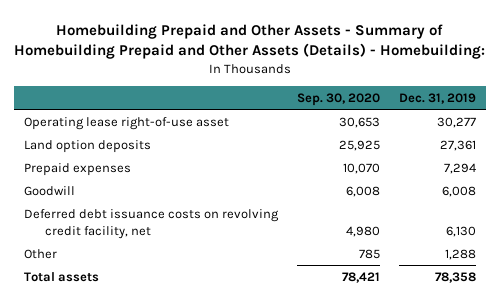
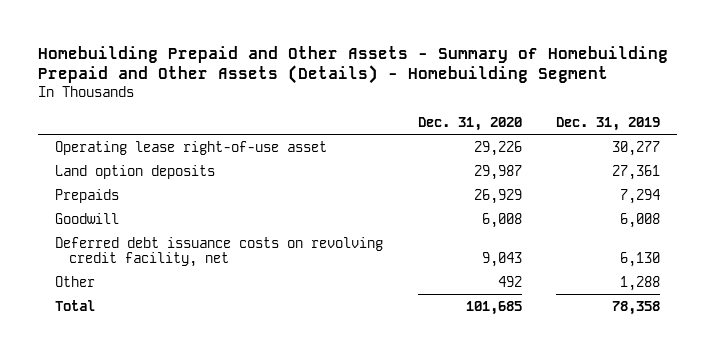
[14,23,486,60] Homebuilding Prepaid and Other Assets - Summary of Homebuilding Prepaid and Other Assets (Details) - Homebuilding: -> [38,45,669,85] Homebuilding Prepaid and Other Assets - Summary of Homebuilding Prepaid and Other Assets (Details) - Homebuilding Segment
[297,93,381,107] Sep. 30, 2020 -> none
none -> [417,117,522,132] Dec. 31, 2020
[23,162,131,176] Prepaid expenses -> [55,188,120,203] Prepaids
[23,271,99,282] Total assets -> [55,299,96,311] Total

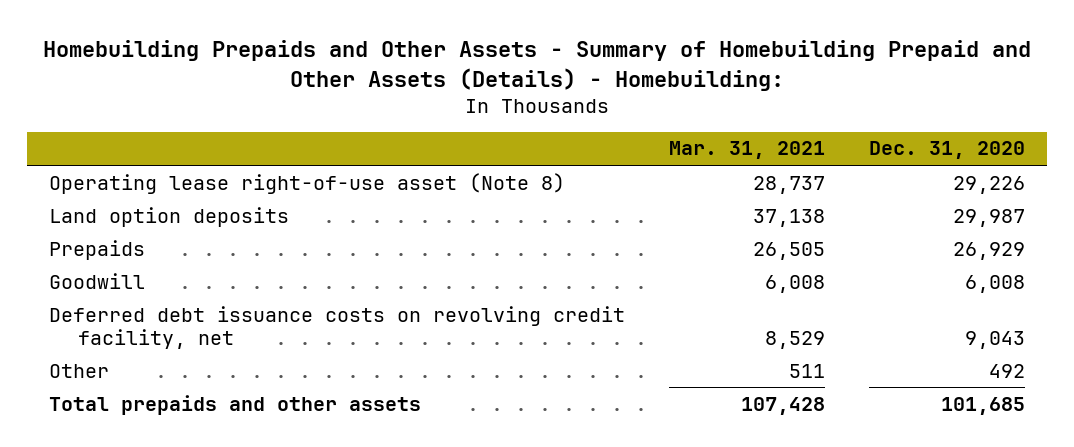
[38,45,669,85] Homebuilding Prepaid and Other Assets - Summary of Homebuilding Prepaid and Other Assets (Details) - Homebuilding Segment -> [42,39,1031,91] Homebuilding Prepaids and Other Assets - Summary of Homebuilding Prepaid and Other Assets (Details) - Homebuilding:
[555,117,660,132] Dec. 31, 2019 -> none
none -> [668,141,825,160] Mar. 31, 2021
[55,140,328,155] Operating lease right-of-use asset -> [48,172,565,194] Operating lease right-of-use asset (Note 8)
[55,299,96,311] Total -> [48,394,421,415] Total prepaids and other assets

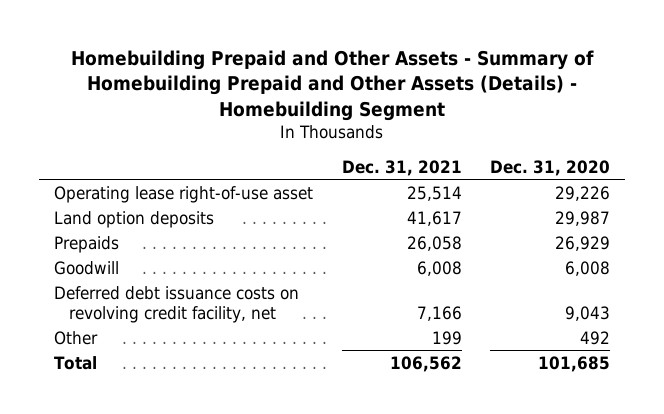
[42,39,1031,91] Homebuilding Prepaids and Other Assets - Summary of Homebuilding Prepaid and Other Assets (Details) - Homebuilding: -> [71,49,595,121] Homebuilding Prepaid and Other Assets - Summary of Homebuilding Prepaid and Other Assets (Details) - Homebuilding Segment
[668,141,825,160] Mar. 31, 2021 -> none
none -> [341,159,462,176] Dec. 31, 2021
[48,172,565,194] Operating lease right-of-use asset (Note 8) -> [53,185,313,203] Operating lease right-of-use asset
[48,394,421,415] Total prepaids and other assets -> [53,355,97,370] Total

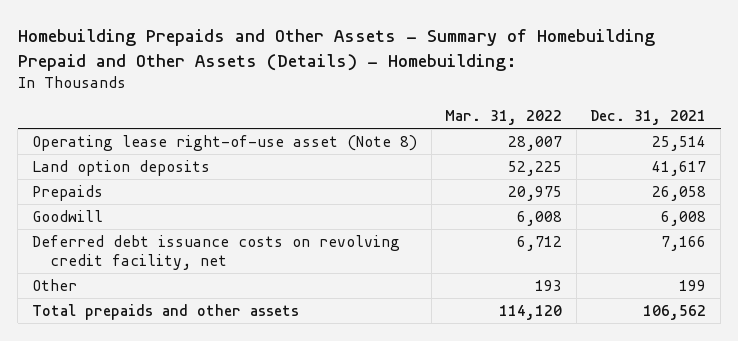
[71,49,595,121] Homebuilding Prepaid and Other Assets - Summary of Homebuilding Prepaid and Other Assets (Details) - Homebuilding Segment -> [17,29,655,71] Homebuilding Prepaids and Other Assets - Summary of Homebuilding Prepaid and Other Assets (Details) - Homebuilding:
[490,159,611,176] Dec. 31, 2020 -> none
none -> [445,110,563,126] Mar. 31, 2022
[53,185,313,203] Operating lease right-of-use asset -> [32,134,418,151] Operating lease right-of-use asset (Note 8)
[53,355,97,370] Total -> [32,303,300,320] Total prepaids and other assets

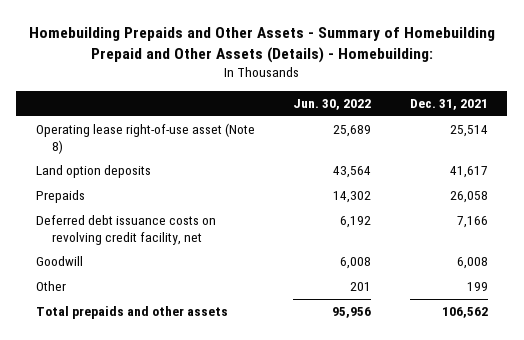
[445,110,563,126] Mar. 31, 2022 -> none
none -> [293,99,372,111] Jun. 30, 2022
[32,209,104,222] Goodwill -> [35,256,83,267] Goodwill

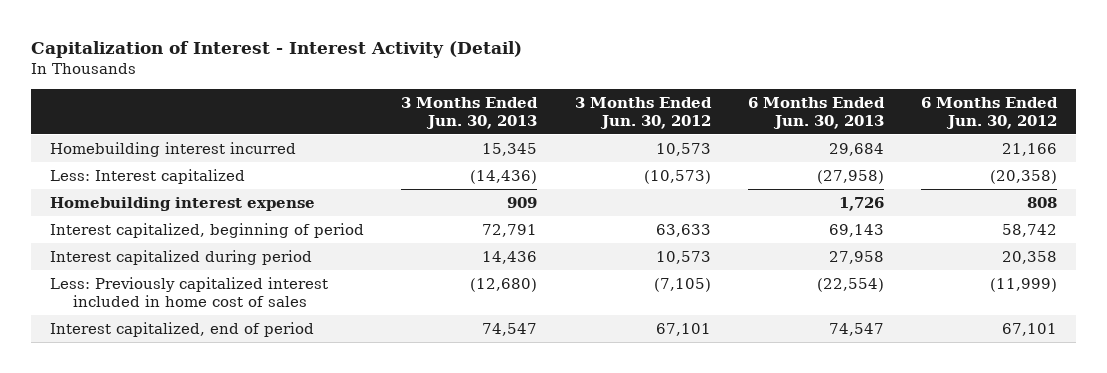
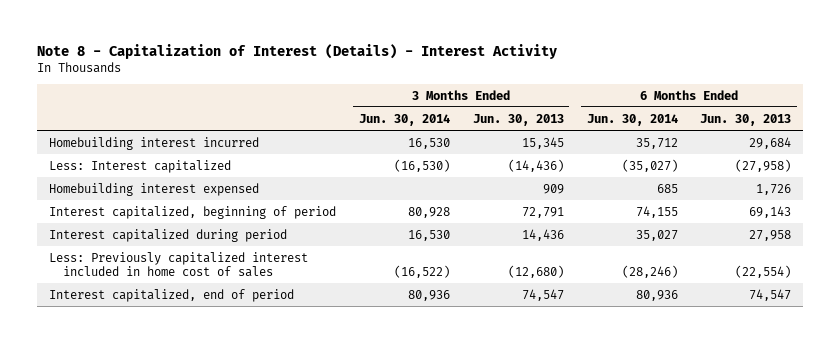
[31,41,523,59] Capitalization of Interest - Interest Activity (Detail) -> [37,43,558,59] Note 8 - Capitalization of Interest (Details) - Interest Activity
[574,96,712,129] 3 Months Ended Jun. 30, 2012 -> none
[921,96,1059,129] 6 Months Ended Jun. 30, 2012 -> none
none -> [358,113,450,126] Jun. 30, 2014
none -> [586,113,678,126] Jun. 30, 2014
[49,197,315,212] Homebuilding interest expense -> [48,182,259,196] Homebuilding interest expensed

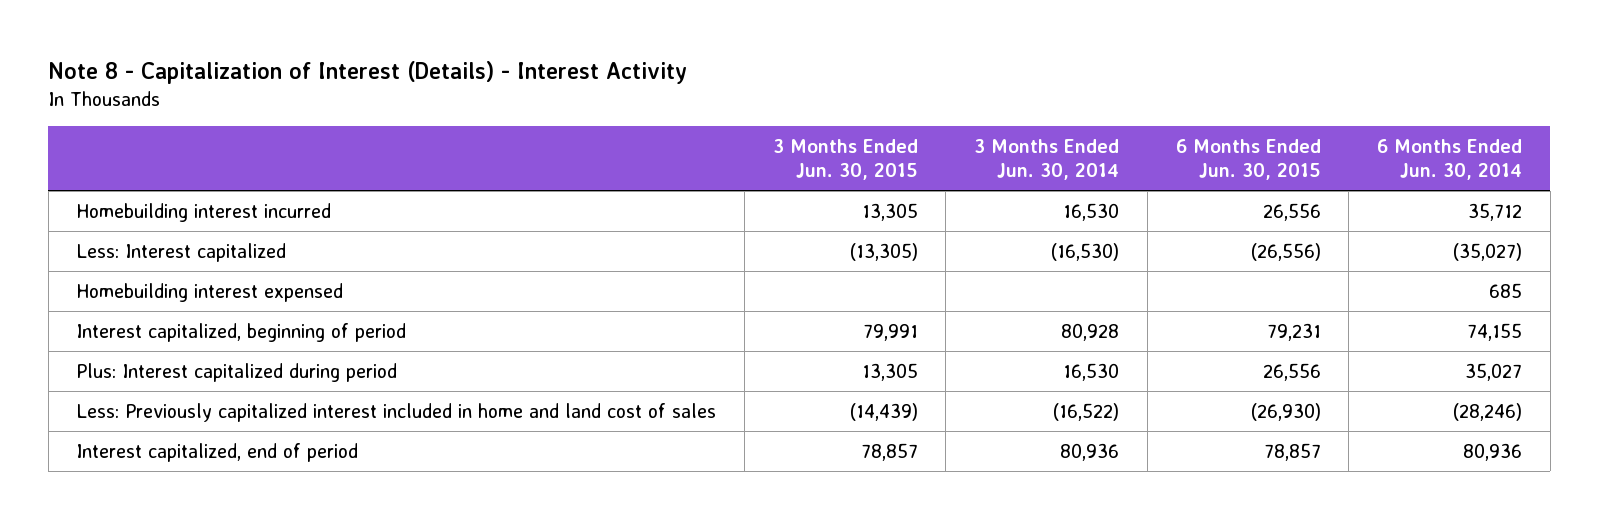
[472,113,564,126] Jun. 30, 2013 -> none
[700,113,792,126] Jun. 30, 2013 -> none
none -> [772,138,918,181] 3 Months Ended Jun. 30, 2015
none -> [1175,138,1321,181] 6 Months Ended Jun. 30, 2015
[48,228,287,242] Interest capitalized during period -> [76,362,398,382] Plus: Interest capitalized during period
[48,251,308,277] Less: Previously capitalized interest included in home cost of sales -> [76,402,717,422] Less: Previously capitalized interest included in home and land cost of sales

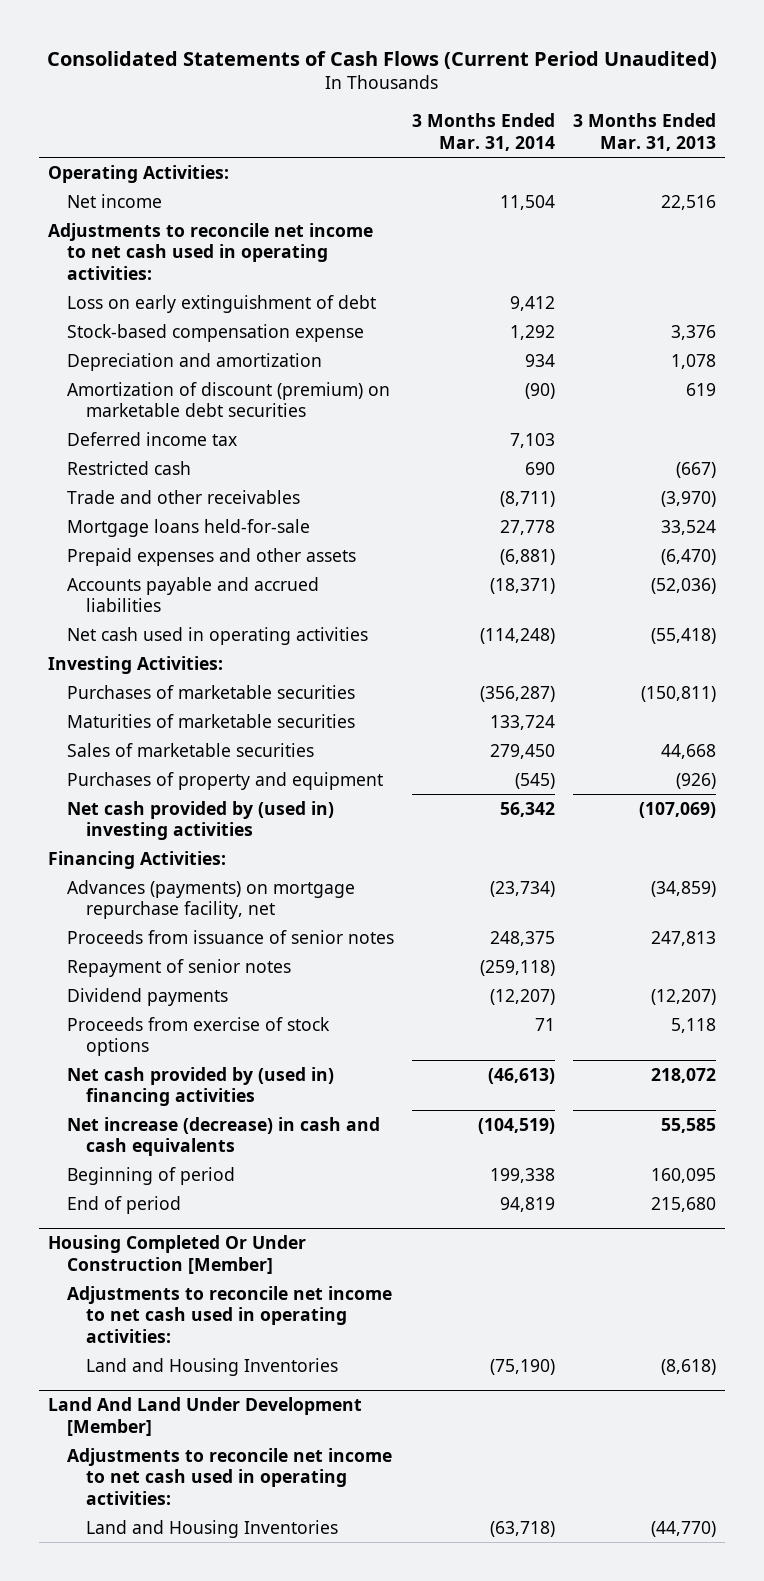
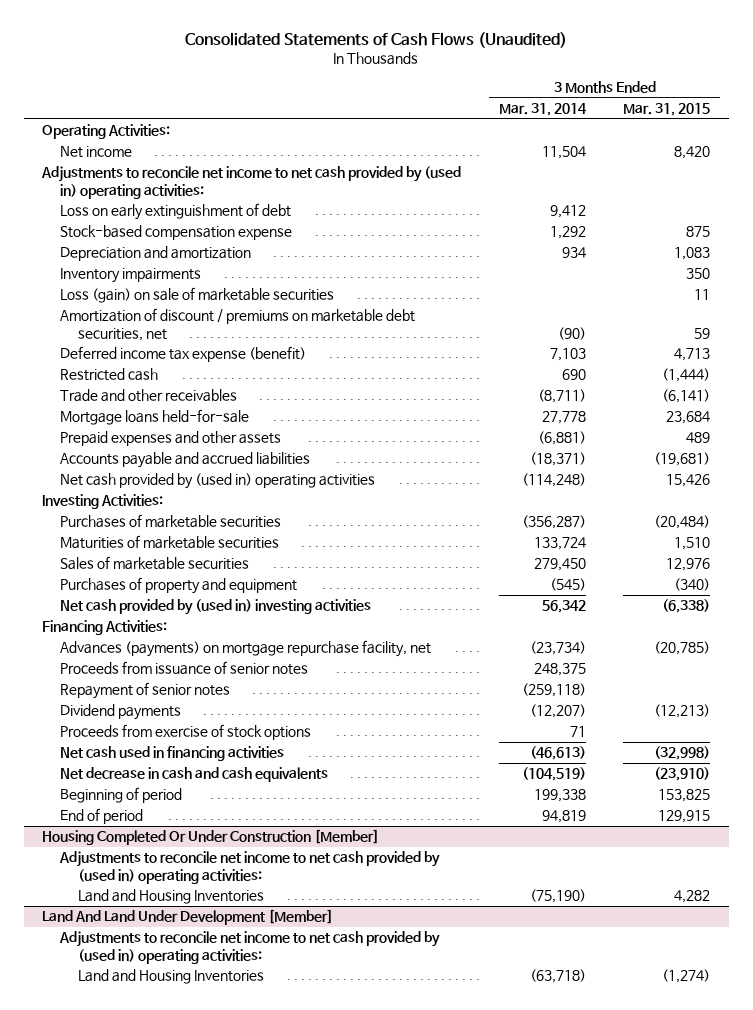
[47,51,718,70] Consolidated Statements of Cash Flows (Current Period Unaudited) -> [185,31,568,48] Consolidated Statements of Cash Flows (Unaudited)
[573,113,717,151] 3 Months Ended Mar. 31, 2013 -> none
none -> [623,102,711,116] Mar. 31, 2015
[48,222,374,280] Adjustments to reconcile net income to net cash used in operating activities: -> [41,166,462,199] Adjustments to reconcile net income to net cash provided by (used in) operating activities:
none -> [60,268,202,284] Inventory impairments
none -> [60,287,335,304] Loss (gain) on sale of marketable securities
[66,381,390,418] Amortization of discount (premium) on marketable debt securities -> [60,308,416,341] Amortization of discount / premiums on marketable debt securities, net
[66,431,237,446] Deferred income tax -> [60,346,307,363] Deferred income tax expense (benefit)
[66,626,368,645] Net cash used in operating activities -> [60,473,376,490] Net cash provided by (used in) operating activities
[66,1066,334,1107] Net cash provided by (used in) financing activities -> [60,746,285,762] Net cash used in financing activities
[66,1116,380,1157] Net increase (decrease) in cash and cash equivalents -> [60,767,329,783] Net decrease in cash and cash equivalents
[66,1285,392,1343] Adjustments to reconcile net income to net cash used in operating activities: -> [59,851,441,884] Adjustments to reconcile net income to net cash provided by (used in) operating activities:
[66,1447,392,1505] Adjustments to reconcile net income to net cash used in operating activities: -> [59,931,441,964] Adjustments to reconcile net income to net cash provided by (used in) operating activities:

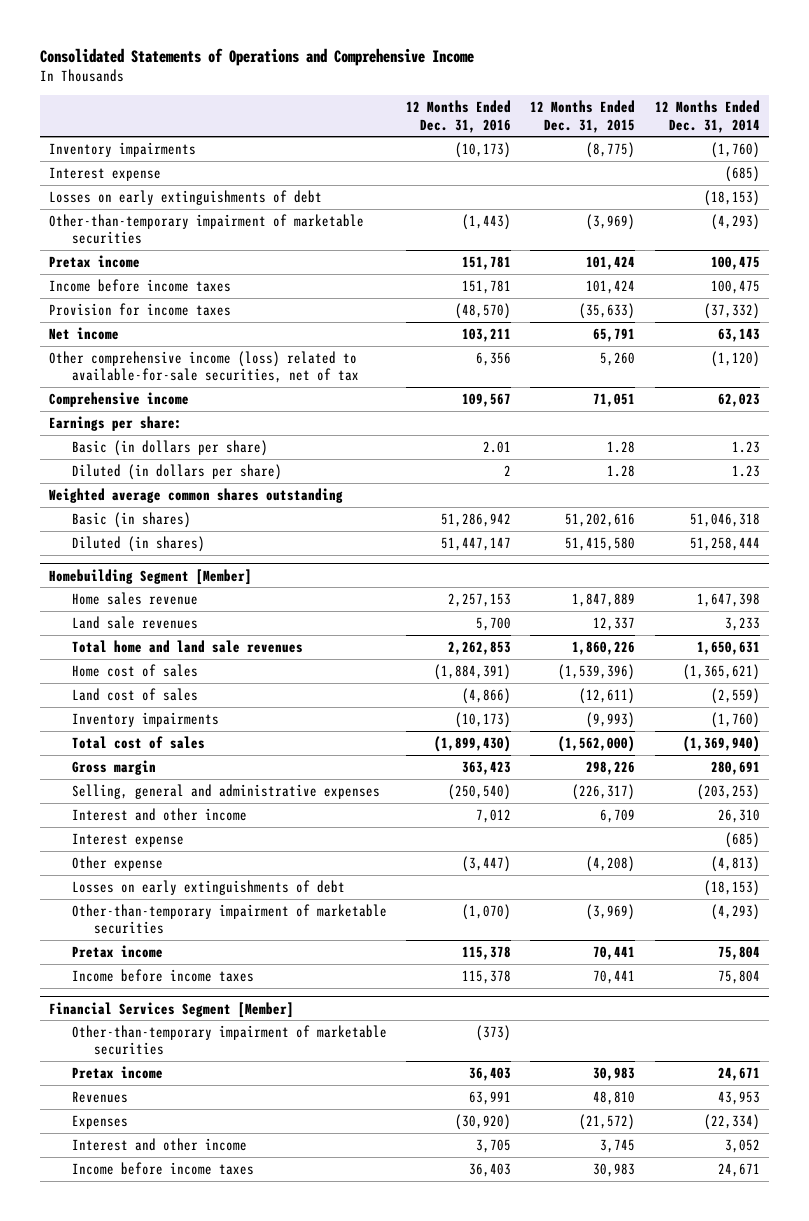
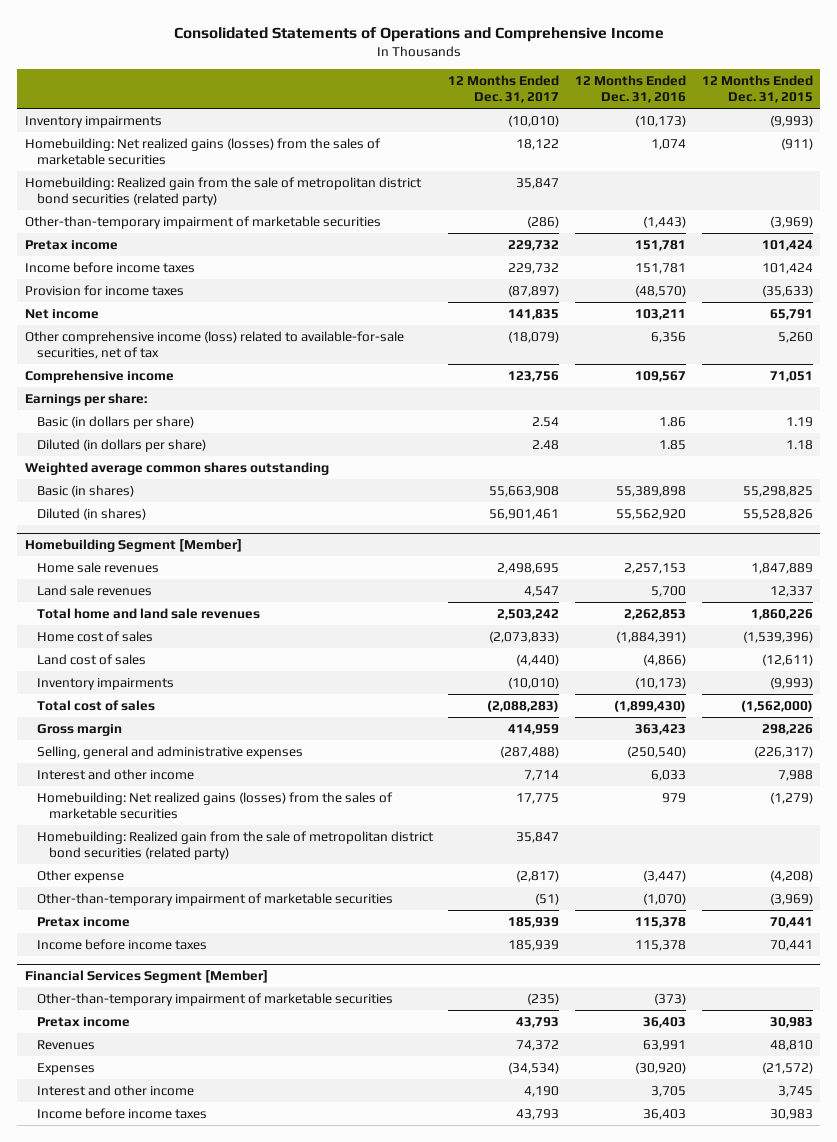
[654,100,760,133] 12 Months Ended Dec. 31, 2014 -> none
none -> [448,75,560,104] 12 Months Ended Dec. 31, 2017
[49,166,162,181] Interest expense -> none
[49,189,323,205] Losses on early extinguishments of debt -> none
[586,141,636,158] (8,775) -> [769,114,813,127] (9,993)
none -> [24,137,381,166] Homebuilding: Net realized gains (losses) from the sales of marketable securities
none -> [24,176,422,207] Homebuilding: Realized gain from the sale of metropolitan district bond securities (related party)
[483,440,512,453] 2.01 -> [658,416,686,427] 1.86
[607,440,636,453] 1.28 -> [785,416,813,427] 1.19
[504,464,512,476] 2 -> [658,439,686,450] 1.85
[607,464,636,477] 1.28 -> [785,439,813,450] 1.18
[441,512,512,527] 51,286,942 -> [615,485,686,497] 55,389,898
[565,512,636,527] 51,202,616 -> [742,485,813,497] 55,298,825
[441,536,512,551] 51,447,147 -> [615,508,686,520] 55,562,920
[565,536,636,551] 51,415,580 -> [742,508,813,520] 55,528,826
[71,591,198,605] Home sales revenue -> [36,561,159,573] Home sale revenues
[71,832,184,847] Interest expense -> none
[476,808,512,823] 7,012 -> [650,769,686,781] 6,033
[600,808,636,823] 6,709 -> [777,769,813,781] 7,988
none -> [36,791,393,820] Homebuilding: Net realized gains (losses) from the sales of marketable securities
none -> [36,830,434,861] Homebuilding: Realized gain from the sale of metropolitan district bond securities (related party)
[71,879,345,895] Losses on early extinguishments of debt -> none

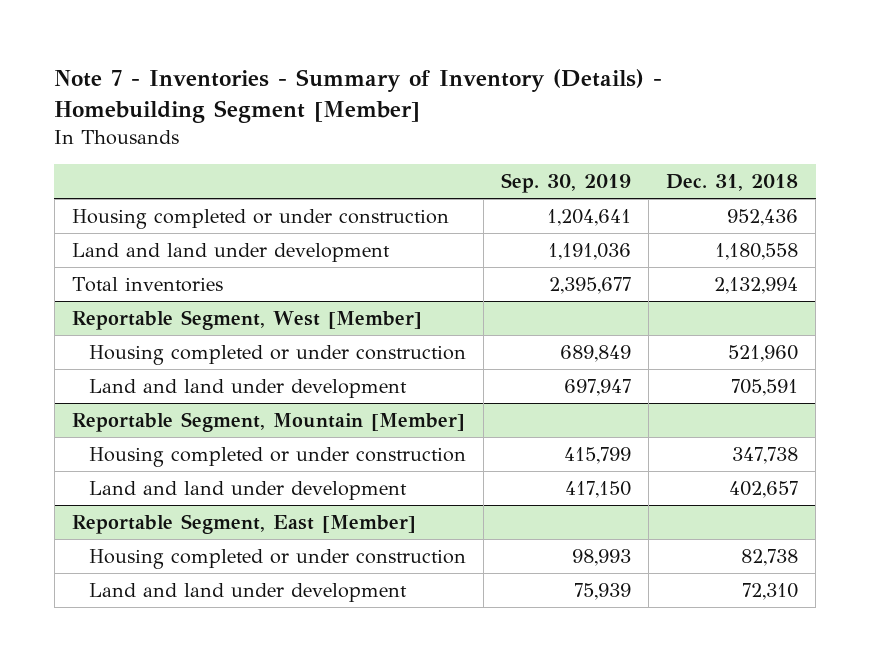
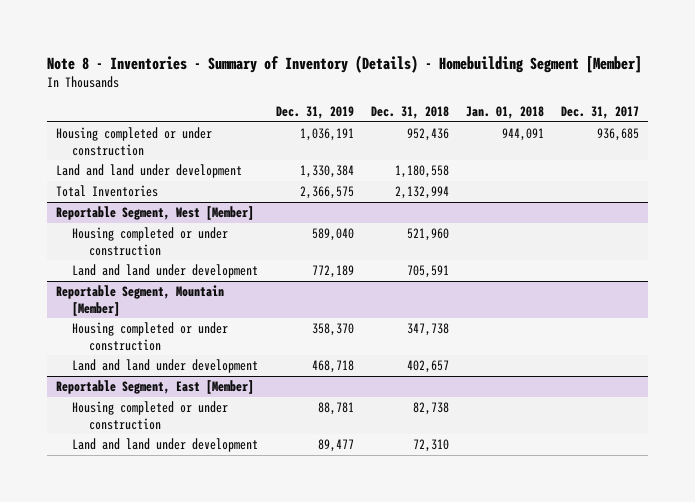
[54,68,663,123] Note 7 - Inventories - Summary of Inventory (Details) - Homebuilding Segment [Member] -> [47,54,643,73] Note 8 - Inventories - Summary of Inventory (Details) - Homebuilding Segment [Member]
[501,173,632,194] Sep. 30, 2019 -> none
none -> [275,106,354,120] Dec. 31, 2019
none -> [466,106,545,120] Jan. 01, 2018
none -> [561,106,640,120] Dec. 31, 2017
[71,276,223,292] Total inventories -> [55,185,158,198] Total Inventories

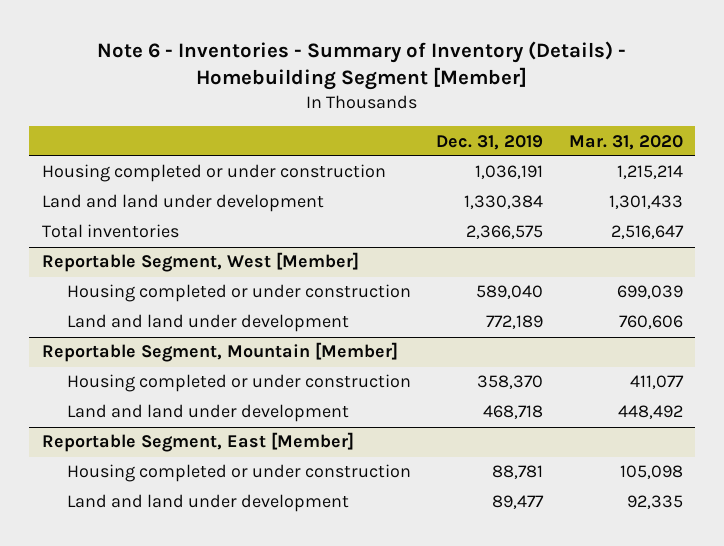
[47,54,643,73] Note 8 - Inventories - Summary of Inventory (Details) - Homebuilding Segment [Member] -> [97,40,627,91] Note 6 - Inventories - Summary of Inventory (Details) - Homebuilding Segment [Member]
[370,106,449,120] Dec. 31, 2018 -> none
[466,106,545,120] Jan. 01, 2018 -> none
[561,106,640,120] Dec. 31, 2017 -> none
none -> [568,134,683,150] Mar. 31, 2020
[55,185,158,198] Total Inventories -> [41,224,179,239] Total inventories

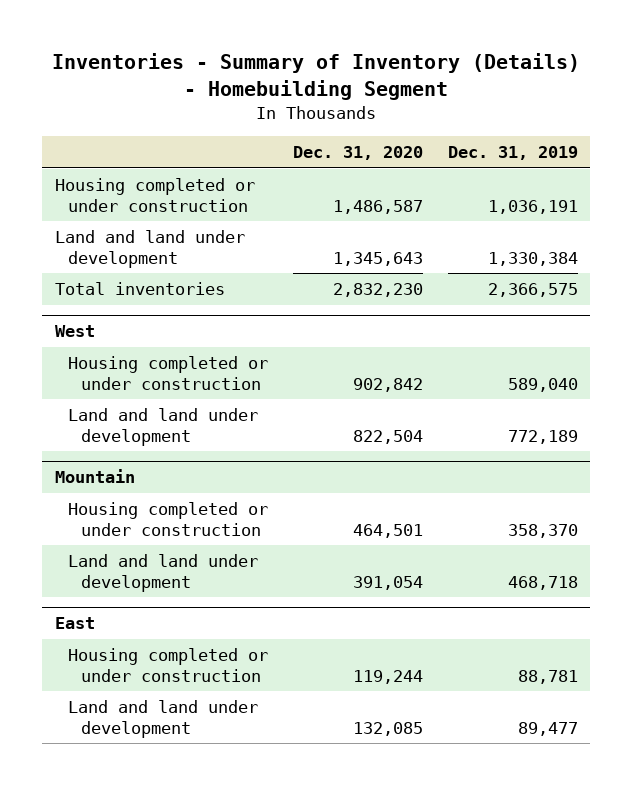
[97,40,627,91] Note 6 - Inventories - Summary of Inventory (Details) - Homebuilding Segment [Member] -> [52,53,581,100] Inventories - Summary of Inventory (Details) - Homebuilding Segment
[568,134,683,150] Mar. 31, 2020 -> none
none -> [292,146,423,161] Dec. 31, 2020
[41,252,359,273] Reportable Segment, West [Member] -> [54,325,95,338] West
[41,342,398,363] Reportable Segment, Mountain [Member] -> [54,469,135,484] Mountain
[41,432,354,453] Reportable Segment, East [Member] -> [54,617,95,630] East

